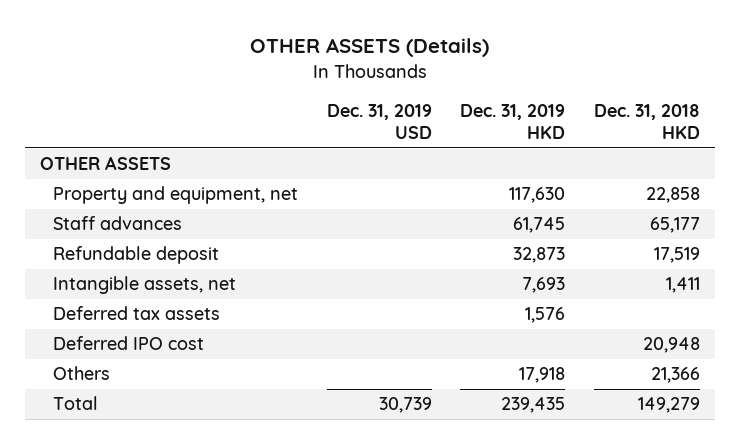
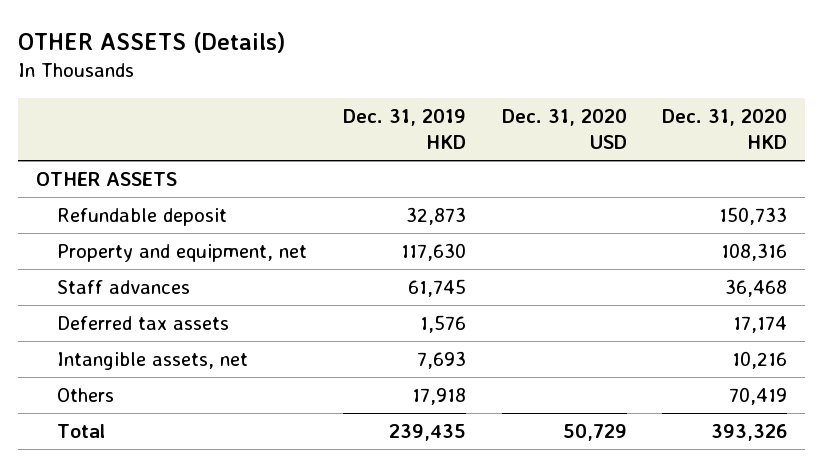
[326,103,432,140] Dec. 31, 2019 USD -> none
[594,103,701,140] Dec. 31, 2018 HKD -> none
none -> [501,108,627,149] Dec. 31, 2020 USD
none -> [662,108,788,149] Dec. 31, 2020 HKD
[52,246,219,265] Refundable deposit -> [57,208,228,227] Refundable deposit
[52,336,204,351] Deferred IPO cost -> none
[52,276,236,295] Intangible assets, net -> [57,352,249,371] Intangible assets, net

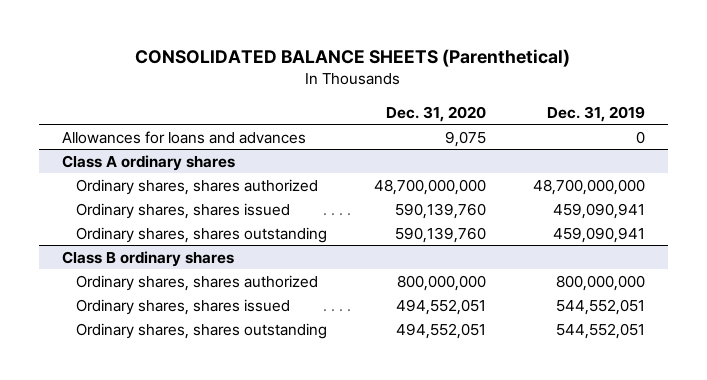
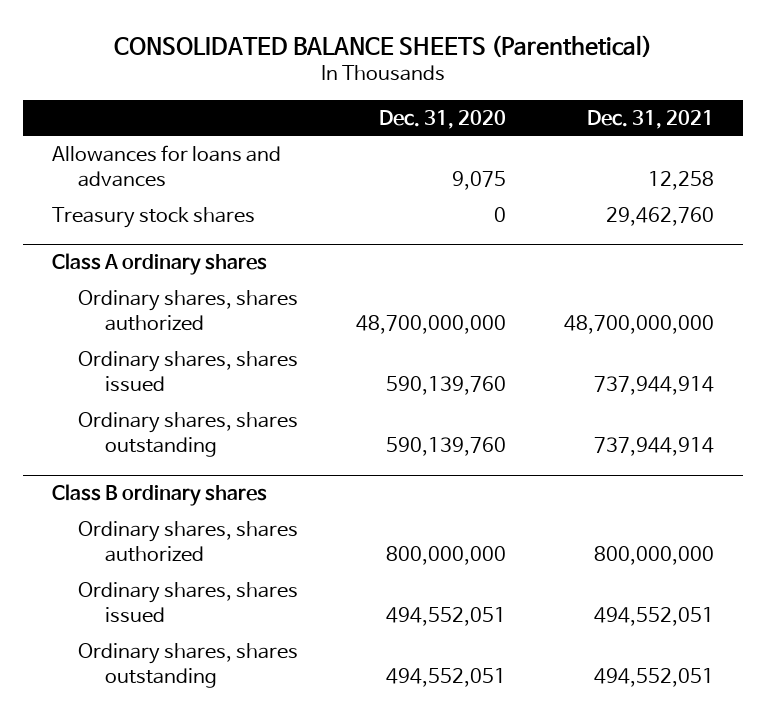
[546,105,645,122] Dec. 31, 2019 -> none
none -> [587,109,715,129] Dec. 31, 2021
none -> [52,206,256,228] Treasury stock shares

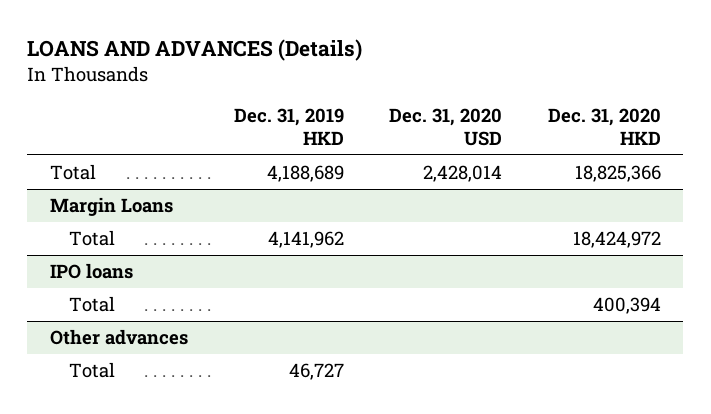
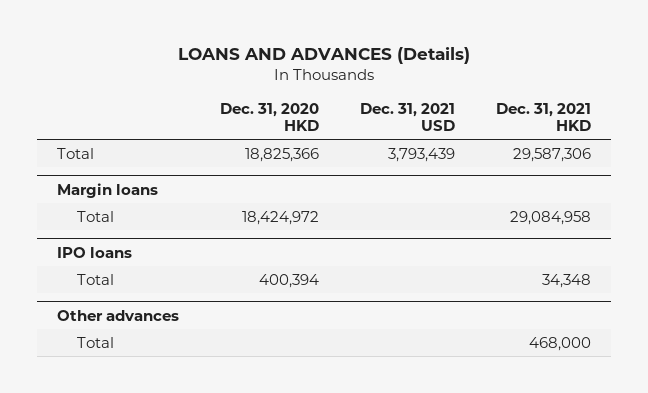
[233,108,344,145] Dec. 31, 2019 HKD -> none
[389,108,503,146] Dec. 31, 2020 USD -> none
none -> [360,102,456,131] Dec. 31, 2021 USD
none -> [495,102,591,131] Dec. 31, 2021 HKD
[50,197,174,217] Margin Loans -> [57,182,159,198] Margin loans

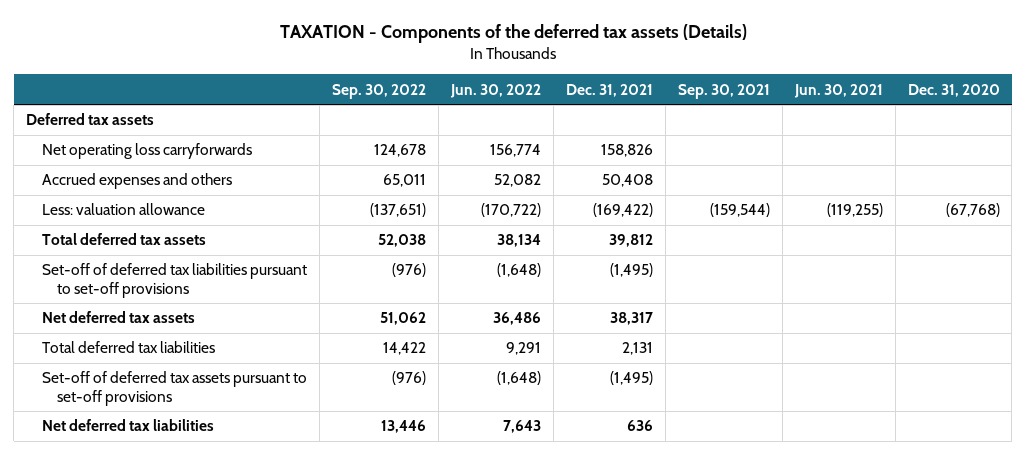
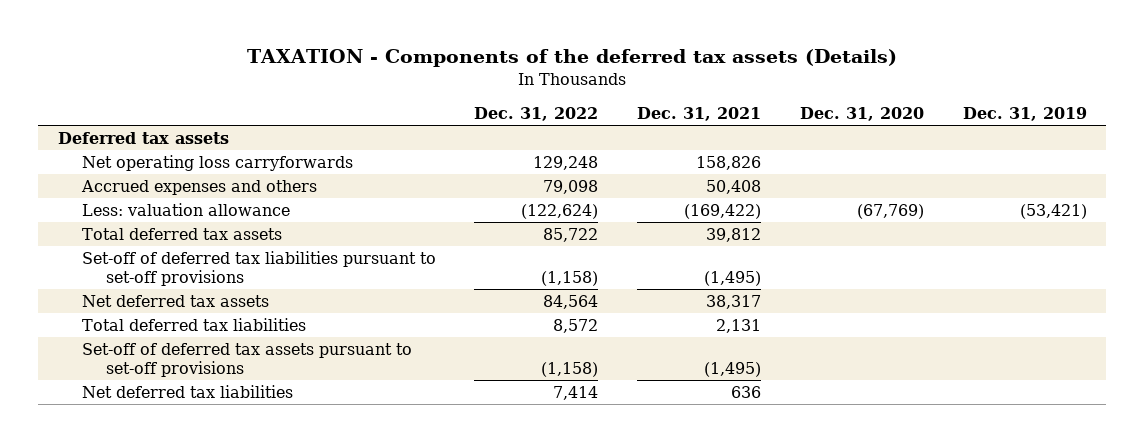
[331,83,426,99] Sep. 30, 2022 -> none
[449,83,541,98] Jun. 30, 2022 -> none
[677,83,770,99] Sep. 30, 2021 -> none
[793,83,883,98] Jun. 30, 2021 -> none
none -> [474,107,599,122] Dec. 31, 2022
none -> [963,107,1088,122] Dec. 31, 2019
[945,203,1000,218] (67,768) -> [857,203,925,219] (67,769)

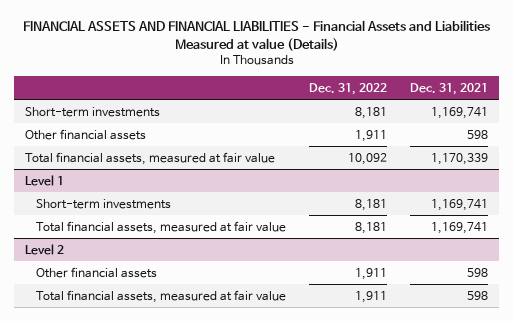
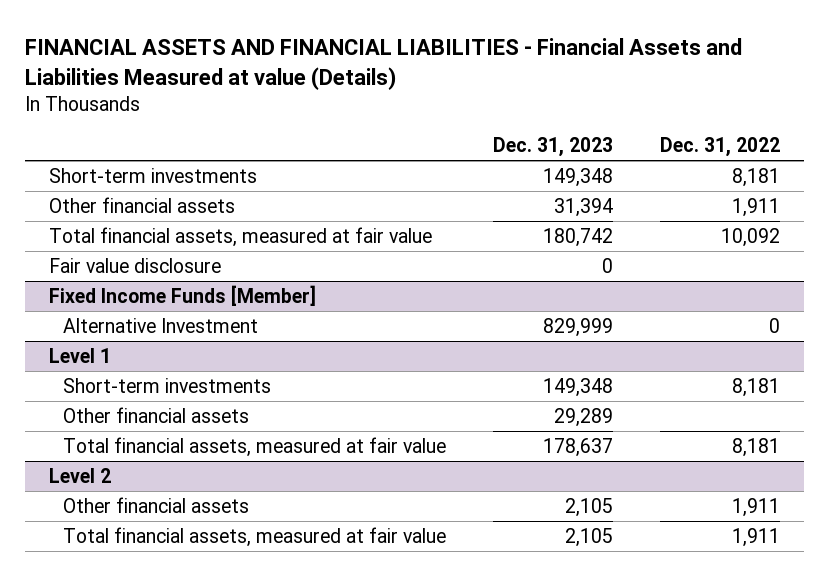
[409,82,488,95] Dec. 31, 2021 -> none
none -> [492,137,613,158] Dec. 31, 2023
none -> [48,257,221,273] Fair value disclosure
none -> [48,284,316,306] Fixed Income Funds [Member]
none -> [62,317,258,333] Alternative Investment
none -> [62,406,249,423] Other financial assets

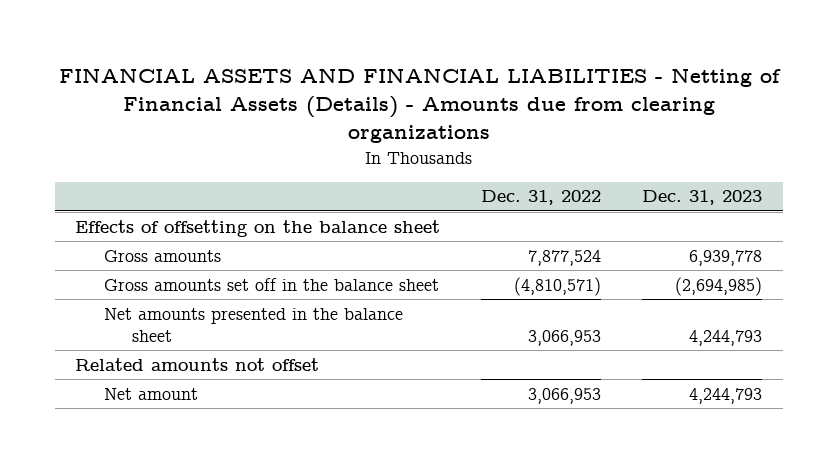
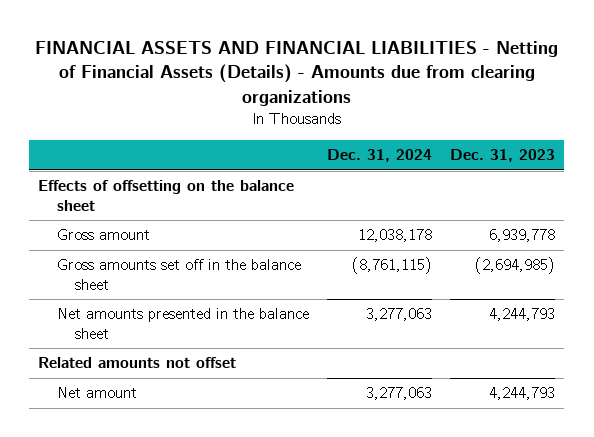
[481,190,602,206] Dec. 31, 2022 -> none
none -> [327,149,433,163] Dec. 31, 2024
[103,249,221,262] Gross amounts -> [56,229,150,241] Gross amount

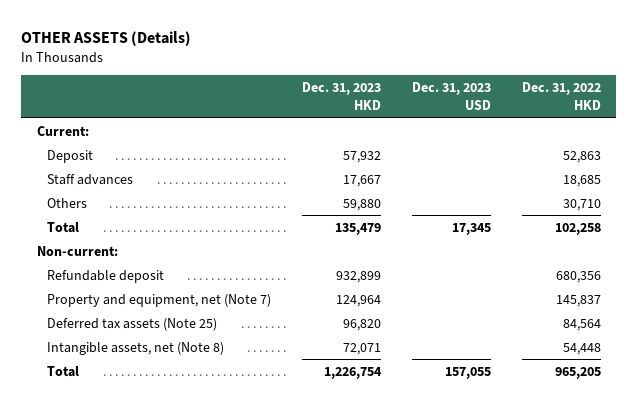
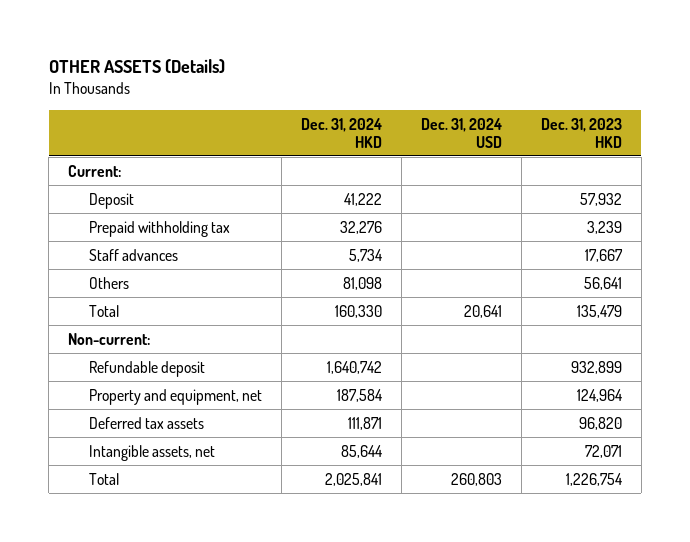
[411,82,491,111] Dec. 31, 2023 USD -> none
[521,82,601,111] Dec. 31, 2022 HKD -> none
none -> [300,117,382,148] Dec. 31, 2024 HKD
none -> [420,117,502,148] Dec. 31, 2024 USD
none -> [89,220,231,237] Prepaid withholding tax
[342,198,381,211] 59,880 -> [583,276,622,290] 56,641
[46,293,271,307] Property and equipment, net (Note 7) -> [89,388,263,405] Property and equipment, net
[46,317,217,331] Deferred tax assets (Note 25) -> [89,416,205,429] Deferred tax assets
[46,341,224,355] Intangible assets, net (Note 8) -> [89,444,216,461] Intangible assets, net

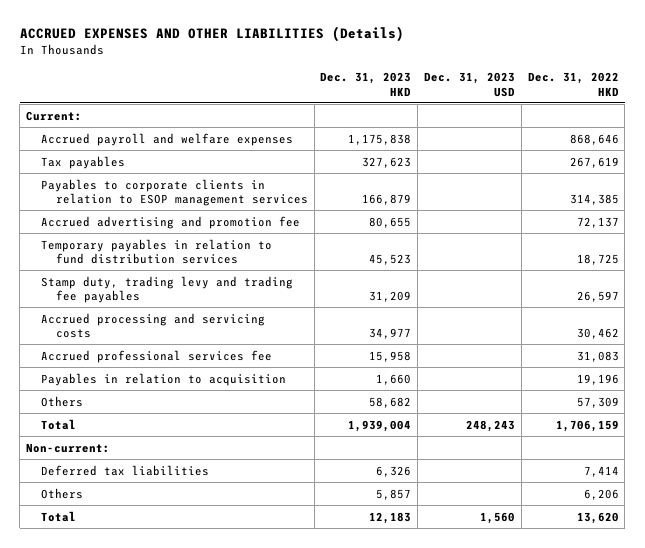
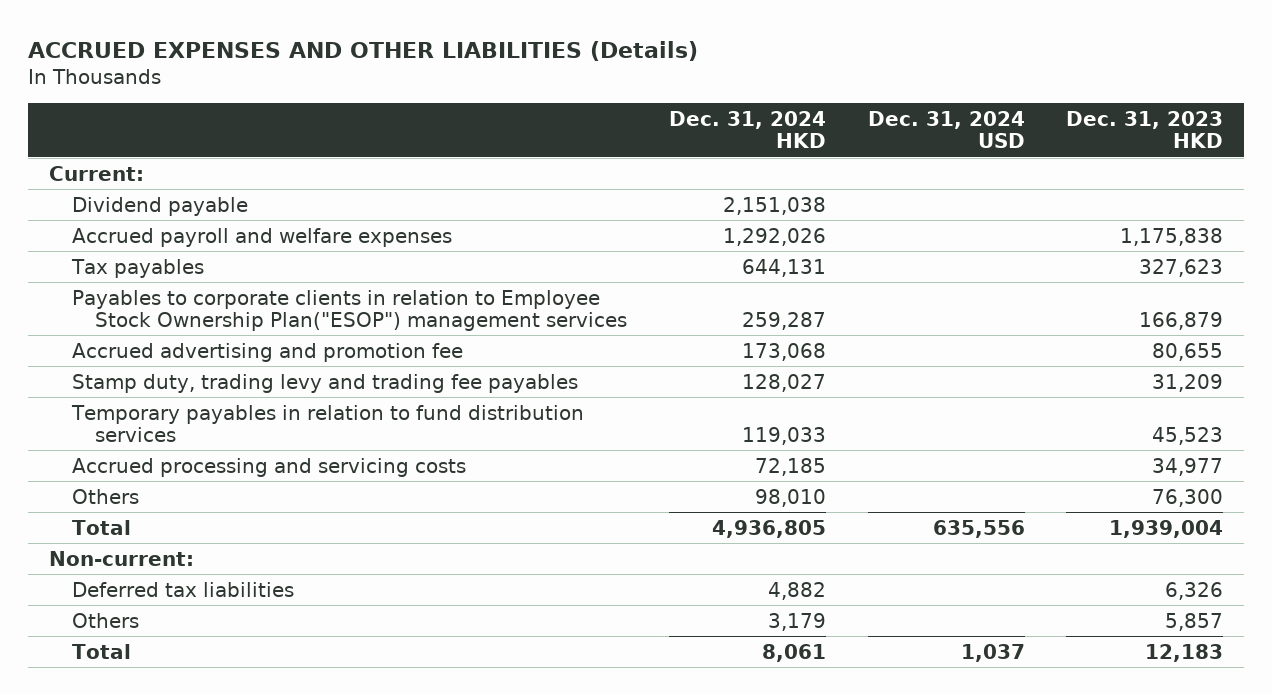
[424,72,516,97] Dec. 31, 2023 USD -> none
[527,72,619,96] Dec. 31, 2022 HKD -> none
none -> [668,111,826,149] Dec. 31, 2024 HKD
none -> [867,111,1025,149] Dec. 31, 2024 USD
none -> [72,196,249,216] Dividend payable
[41,178,308,206] Payables to corporate clients in relation to ESOP management services -> [72,289,628,331] Payables to corporate clients in relation to Employee Stock Ownership Plan("ESOP") management services
[41,238,273,264] Temporary payables in relation to fund distribution services -> [71,404,585,442] Temporary payables in relation to fund distribution services
[41,349,273,363] Accrued professional services fee -> none
[41,372,287,386] Payables in relation to acquisition -> none
[369,396,412,408] 58,682 -> [1152,488,1224,507] 76,300

